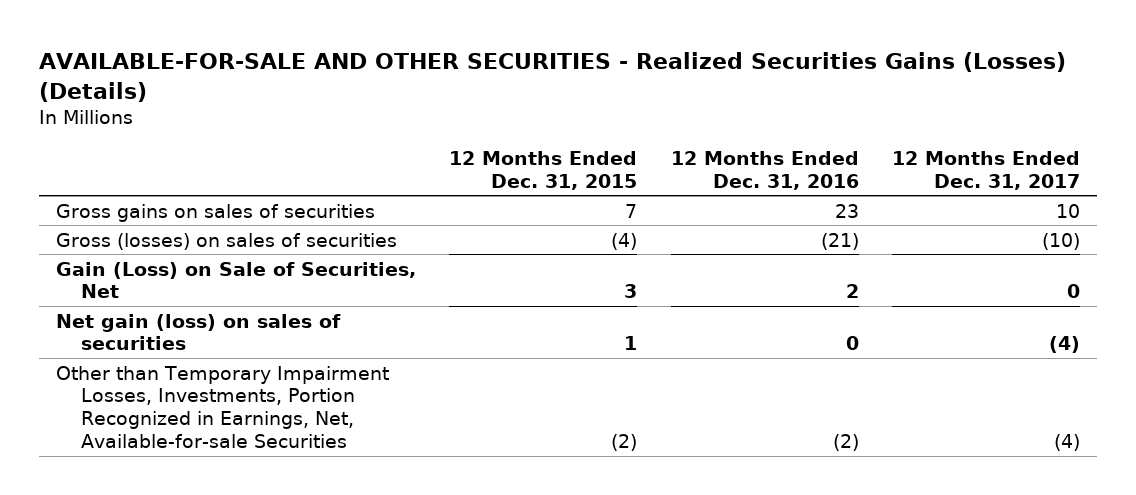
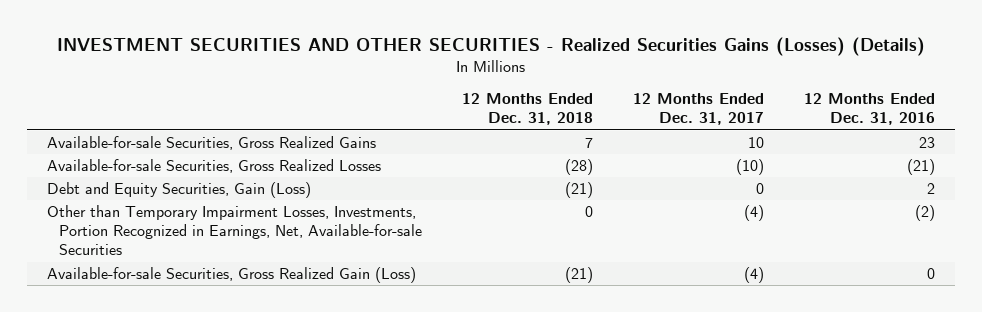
[39,51,1067,102] AVAILABLE-FOR-SALE AND OTHER SECURITIES - Realized Securities Gains (Losses) (Details) -> [57,37,926,57] INVESTMENT SECURITIES AND OTHER SECURITIES - Realized Securities Gains (Losses) (Details)
[449,151,638,190] 12 Months Ended Dec. 31, 2015 -> none
none -> [462,93,594,126] 12 Months Ended Dec. 31, 2018
[55,261,416,299] Gain (Loss) on Sale of Securities, Net -> none
[55,313,341,351] Net gain (loss) on sales of securities -> none
[55,203,375,222] Gross gains on sales of securities -> [47,136,377,151] Available-for-sale Securities, Gross Realized Gains
[55,232,397,250] Gross (losses) on sales of securities -> [47,159,382,174] Available-for-sale Securities, Gross Realized Losses
none -> [47,182,312,199] Debt and Equity Securities, Gain (Loss)
none -> [47,267,417,284] Available-for-sale Securities, Gross Realized Gain (Loss)

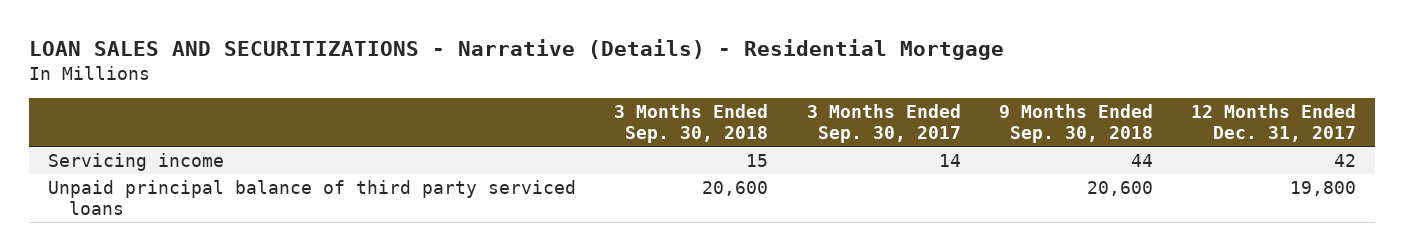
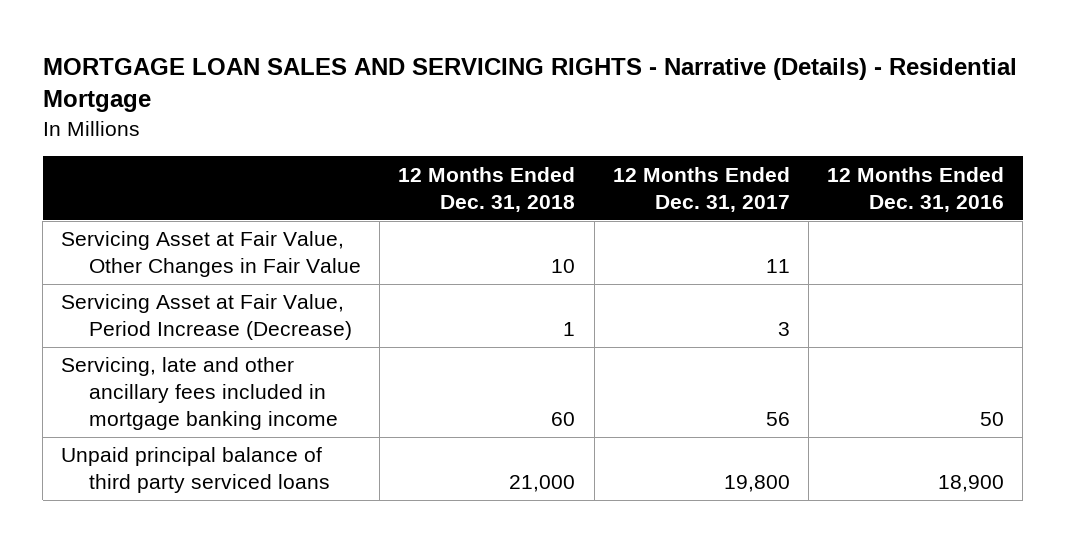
[28,39,1004,61] LOAN SALES AND SECURITIZATIONS - Narrative (Details) - Residential Mortgage -> [42,58,1017,113] MORTGAGE LOAN SALES AND SERVICING RIGHTS - Narrative (Details) - Residential Mortgage
[614,103,769,144] 3 Months Ended Sep. 30, 2018 -> none
[806,103,961,144] 3 Months Ended Sep. 30, 2017 -> none
[998,103,1153,144] 9 Months Ended Sep. 30, 2018 -> none
none -> [398,166,576,212] 12 Months Ended Dec. 31, 2018
none -> [827,166,1005,212] 12 Months Ended Dec. 31, 2016
[47,152,224,171] Servicing income -> none
none -> [61,231,362,278] Servicing Asset at Fair Value, Other Changes in Fair Value
none -> [61,294,353,341] Servicing Asset at Fair Value, Period Increase (Decrease)
none -> [61,357,339,431] Servicing, late and other ancillary fees included in mortgage banking income

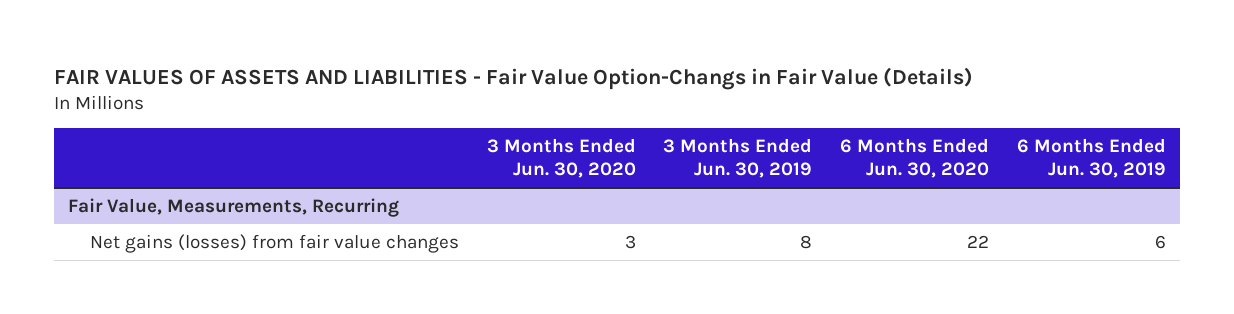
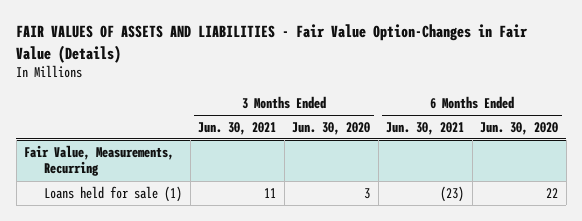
[54,66,974,90] FAIR VALUES OF ASSETS AND LIABILITIES - Fair Value Option-Changs in Fair Value (Details) -> [16,24,529,63] FAIR VALUES OF ASSETS AND LIABILITIES - Fair Value Option-Changes in Fair Value (Details)
[663,137,813,179] 3 Months Ended Jun. 30, 2019 -> none
[1016,137,1166,179] 6 Months Ended Jun. 30, 2019 -> none
none -> [198,121,277,135] Jun. 30, 2021
none -> [386,121,465,135] Jun. 30, 2021
[90,233,460,253] Net gains (losses) from fair value changes -> [44,185,183,202] Loans held for sale (1)

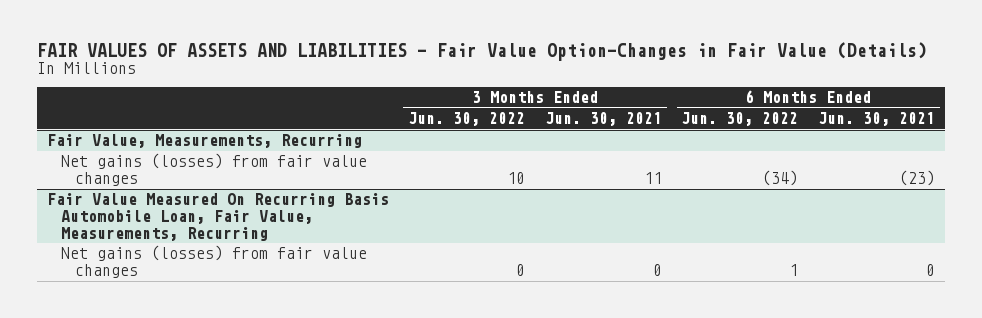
[292,121,371,135] Jun. 30, 2020 -> none
[480,121,559,135] Jun. 30, 2020 -> none
none -> [408,112,526,127] Jun. 30, 2022
none -> [681,112,799,127] Jun. 30, 2022
[44,185,183,202] Loans held for sale (1) -> [60,153,367,187] Net gains (losses) from fair value changes
none -> [46,193,389,241] Fair Value Measured On Recurring Basis Automobile Loan, Fair Value, Measurements, Recurring
none -> [60,245,367,279] Net gains (losses) from fair value changes

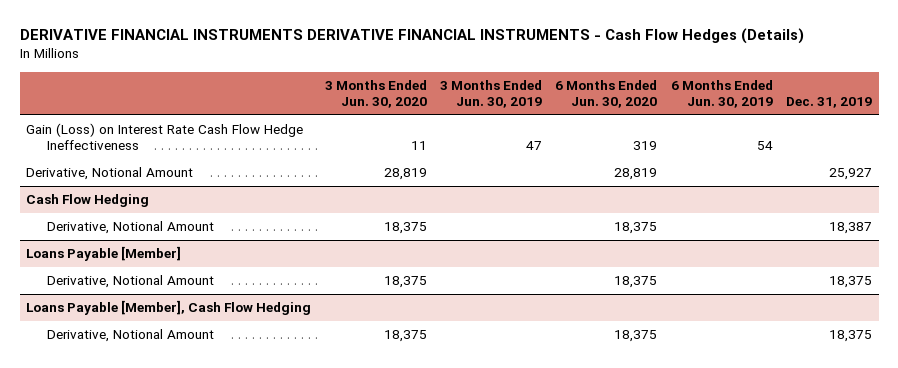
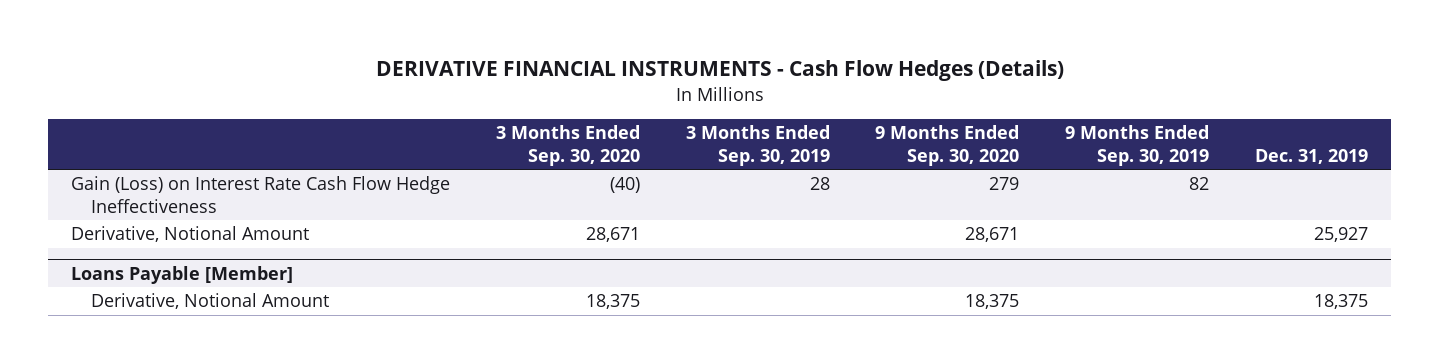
[19,28,804,45] DERIVATIVE FINANCIAL INSTRUMENTS DERIVATIVE FINANCIAL INSTRUMENTS - Cash Flow Hedges (Details) -> [375,60,1064,82] DERIVATIVE FINANCIAL INSTRUMENTS - Cash Flow Hedges (Details)
[324,79,427,108] 3 Months Ended Jun. 30, 2020 -> none
[440,79,543,108] 3 Months Ended Jun. 30, 2019 -> none
[555,79,658,108] 6 Months Ended Jun. 30, 2020 -> none
[670,79,773,108] 6 Months Ended Jun. 30, 2019 -> none
none -> [495,125,640,166] 3 Months Ended Sep. 30, 2020
none -> [685,125,830,166] 3 Months Ended Sep. 30, 2019
none -> [875,125,1020,166] 9 Months Ended Sep. 30, 2020
none -> [1065,125,1210,166] 9 Months Ended Sep. 30, 2019
[26,194,150,208] Cash Flow Hedging -> none
[46,221,214,235] Derivative, Notional Amount -> none
[26,300,312,316] Loans Payable [Member], Cash Flow Hedging -> none
[46,329,214,343] Derivative, Notional Amount -> none

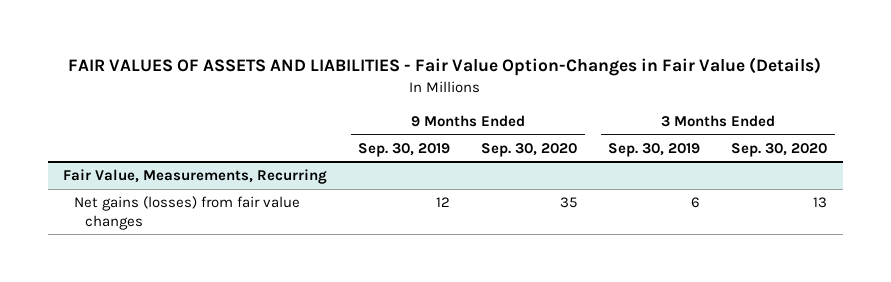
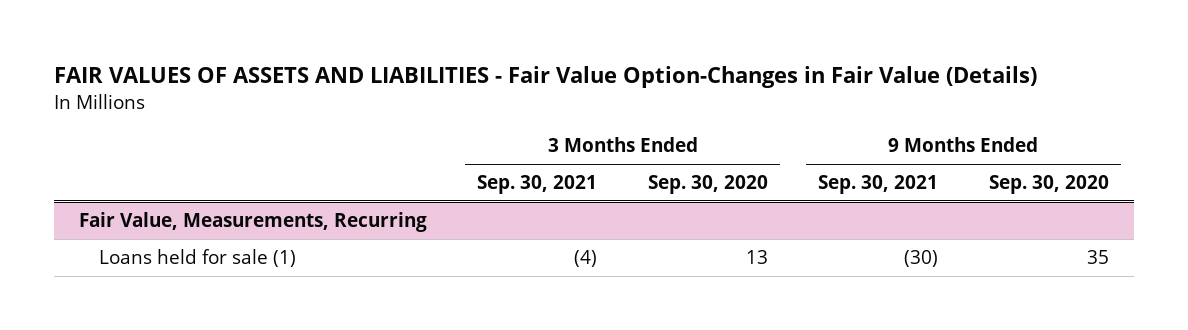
[358,142,451,157] Sep. 30, 2019 -> none
[608,142,701,157] Sep. 30, 2019 -> none
none -> [477,175,598,195] Sep. 30, 2021
none -> [818,175,939,195] Sep. 30, 2021
[74,196,301,230] Net gains (losses) from fair value changes -> [99,248,297,267] Loans held for sale (1)

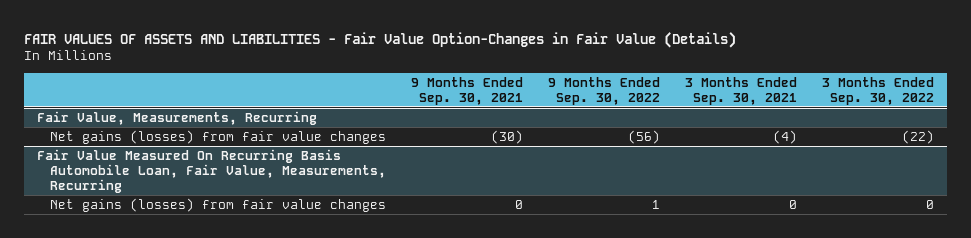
[647,175,768,195] Sep. 30, 2020 -> none
[988,175,1109,195] Sep. 30, 2020 -> none
none -> [548,76,661,105] 9 Months Ended Sep. 30, 2022
none -> [822,76,935,105] 3 Months Ended Sep. 30, 2022
[99,248,297,267] Loans held for sale (1) -> [50,129,387,144] Net gains (losses) from fair value changes
none -> [37,148,387,194] Fair Value Measured On Recurring Basis Automobile Loan, Fair Value, Measurements, Recurring
none -> [50,197,387,212] Net gains (losses) from fair value changes

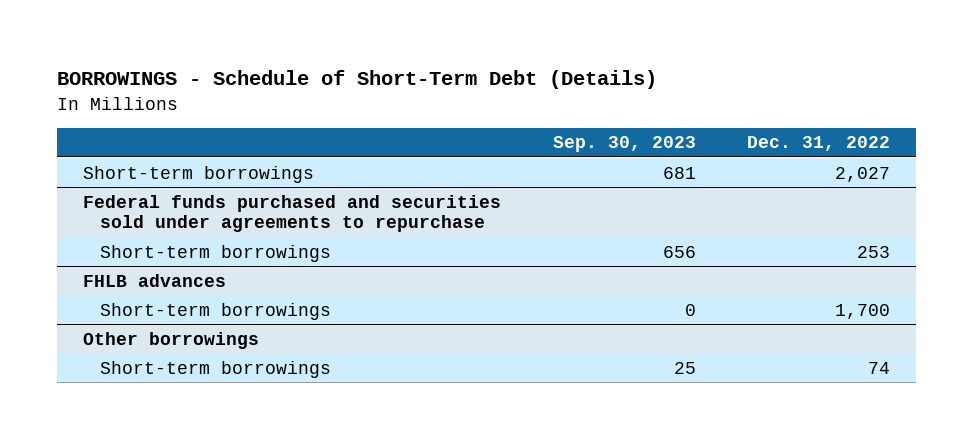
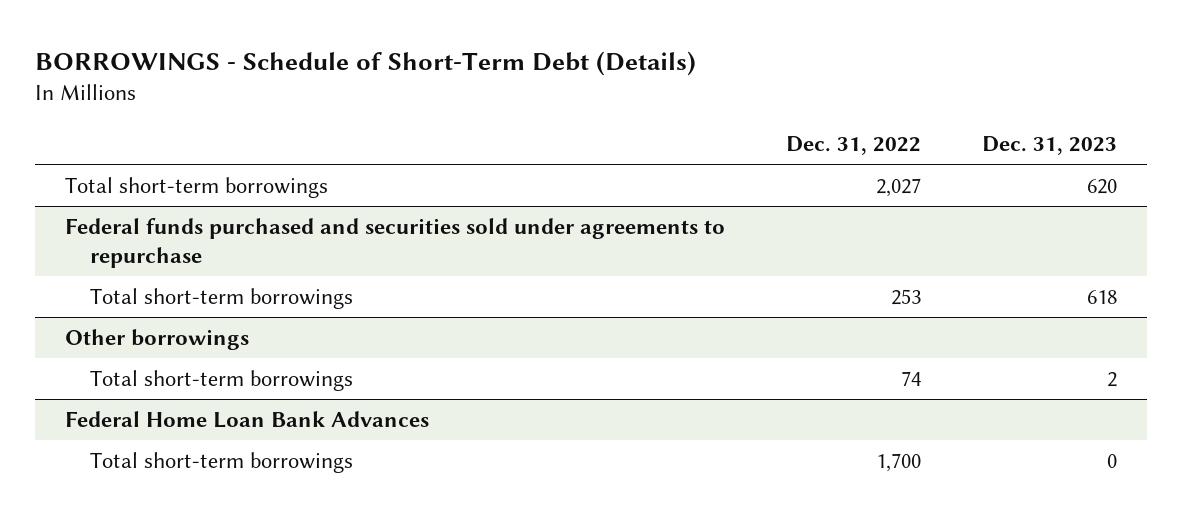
[552,136,696,153] Sep. 30, 2023 -> none
none -> [981,136,1117,156] Dec. 31, 2023
[83,165,315,183] Short-term borrowings -> [65,177,329,199] Total short-term borrowings
[83,273,227,287] FHLB advances -> none
[99,302,331,320] Short-term borrowings -> none
[99,244,331,262] Short-term borrowings -> [90,288,354,310] Total short-term borrowings
[99,360,331,378] Short-term borrowings -> [90,370,354,392] Total short-term borrowings
none -> [65,411,430,429] Federal Home Loan Bank Advances
none -> [90,452,354,474] Total short-term borrowings

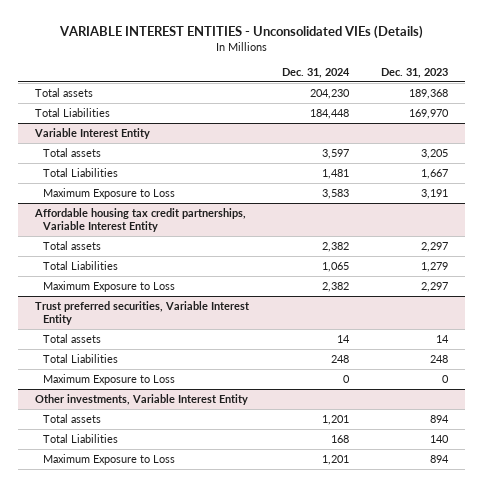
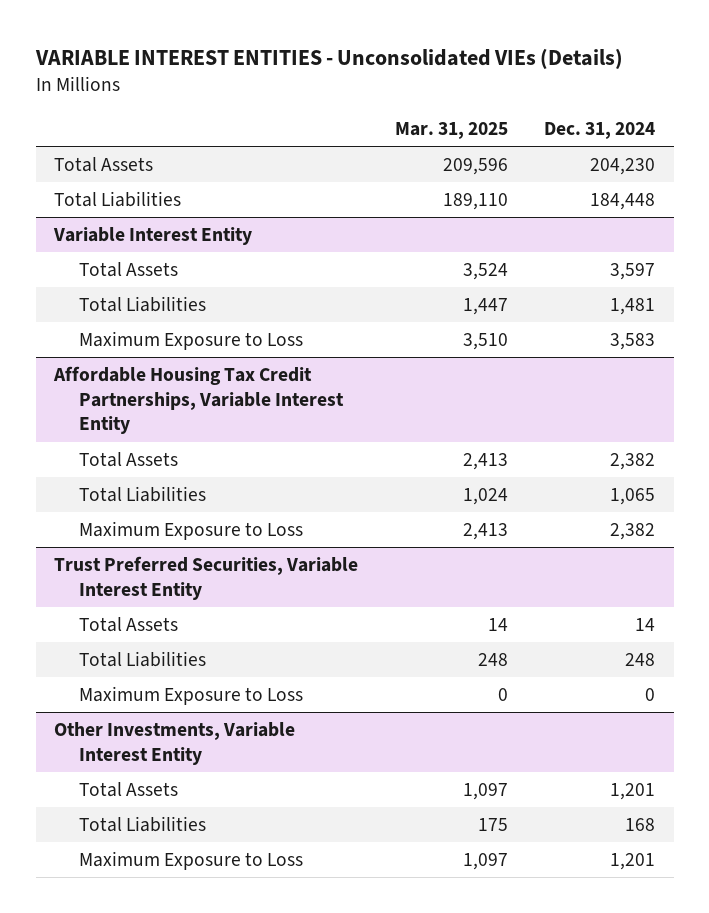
[381,67,449,78] Dec. 31, 2023 -> none
none -> [394,121,508,139] Mar. 31, 2025
[34,87,93,97] Total assets -> [53,157,153,173] Total Assets
[43,147,102,157] Total assets -> [79,262,179,278] Total Assets
[33,207,246,233] Affordable housing tax credit partnerships, Variable Interest Entity -> [52,366,345,435] Affordable Housing Tax Credit Partnerships, Variable Interest Entity
[43,240,102,250] Total assets -> [79,452,179,468] Total Assets
[34,300,250,326] Trust preferred securities, Variable Interest Entity -> [53,556,358,600] Trust Preferred Securities, Variable Interest Entity
[43,333,102,343] Total assets -> [79,617,179,633] Total Assets
[34,393,248,405] Other investments, Variable Interest Entity -> [53,722,295,765] Other Investments, Variable Interest Entity
[43,413,102,423] Total assets -> [79,782,179,798] Total Assets

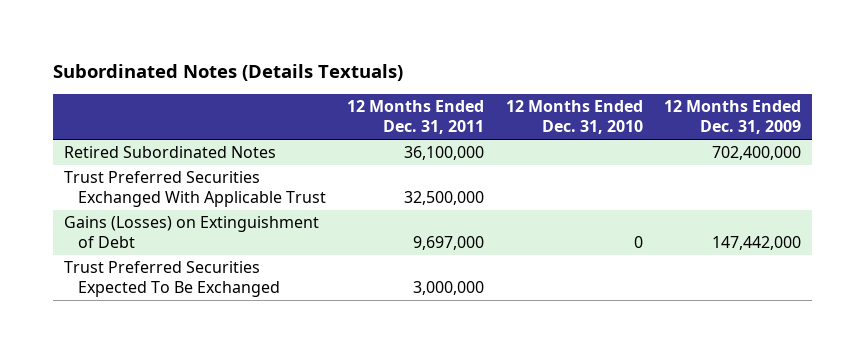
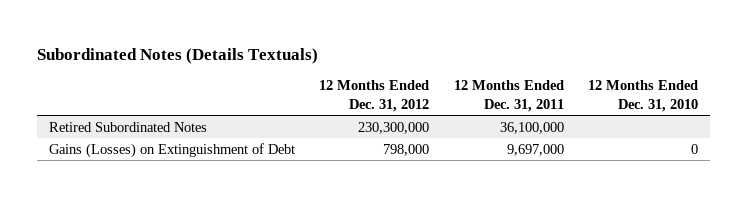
[664,100,802,135] 12 Months Ended Dec. 31, 2009 -> none
none -> [319,80,430,112] 12 Months Ended Dec. 31, 2012
[64,171,326,208] Trust Preferred Securities Exchanged With Applicable Trust -> none
[64,261,280,298] Trust Preferred Securities Expected To Be Exchanged -> none

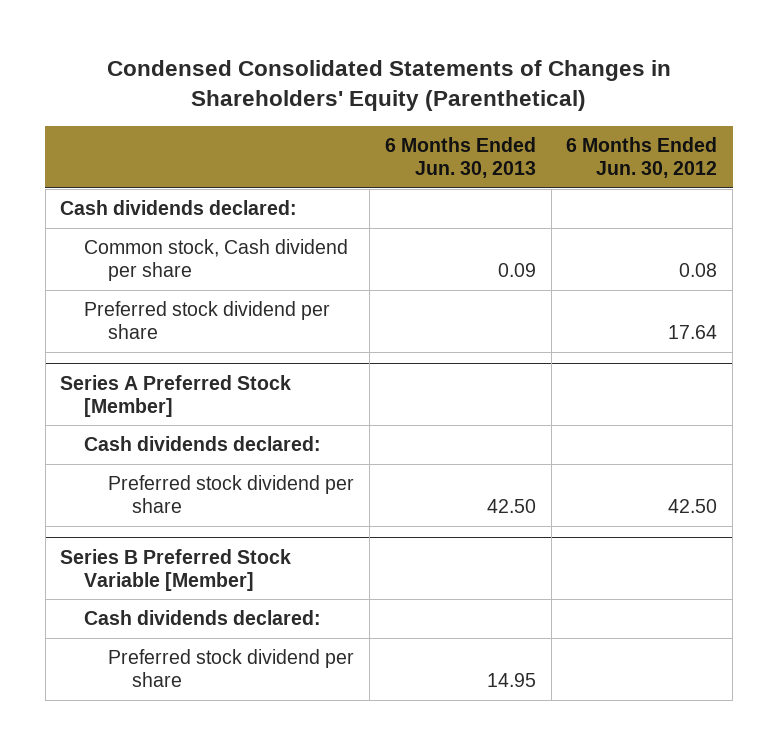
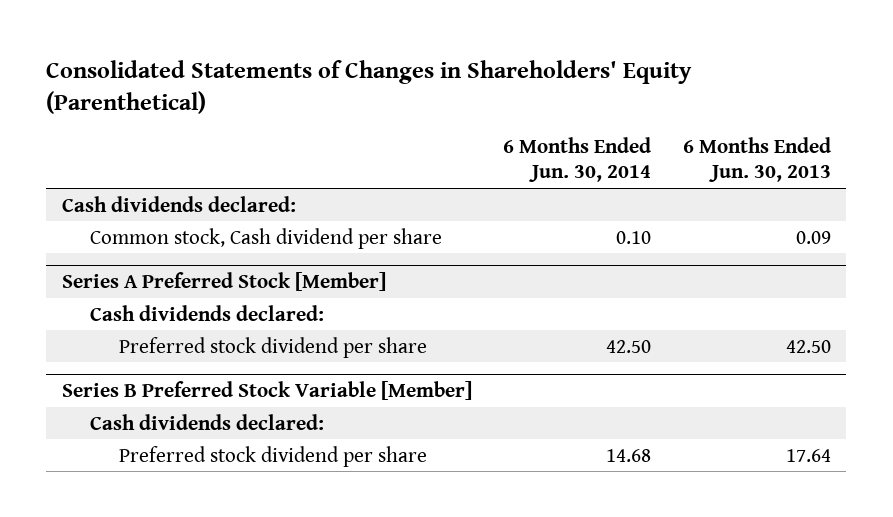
[106,59,671,112] Condensed Consolidated Statements of Changes in Shareholders' Equity (Parenthetical) -> [46,59,693,114] Consolidated Statements of Changes in Shareholders' Equity (Parenthetical)
[566,137,718,179] 6 Months Ended Jun. 30, 2012 -> none
none -> [503,136,652,183] 6 Months Ended Jun. 30, 2014
[84,301,331,340] Preferred stock dividend per share -> none
[486,673,536,688] 14.95 -> [785,448,831,462] 17.64

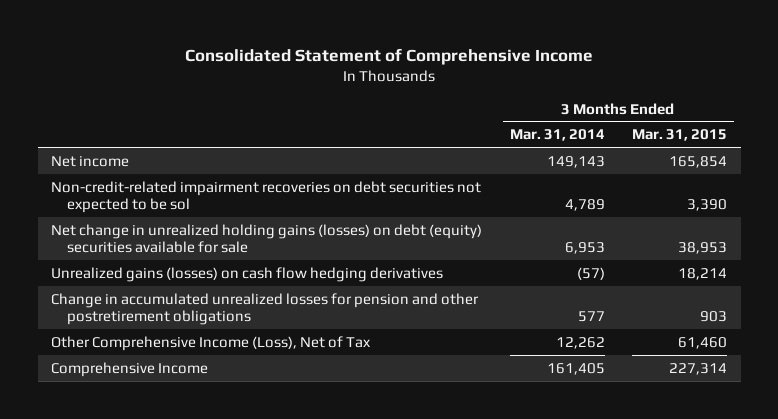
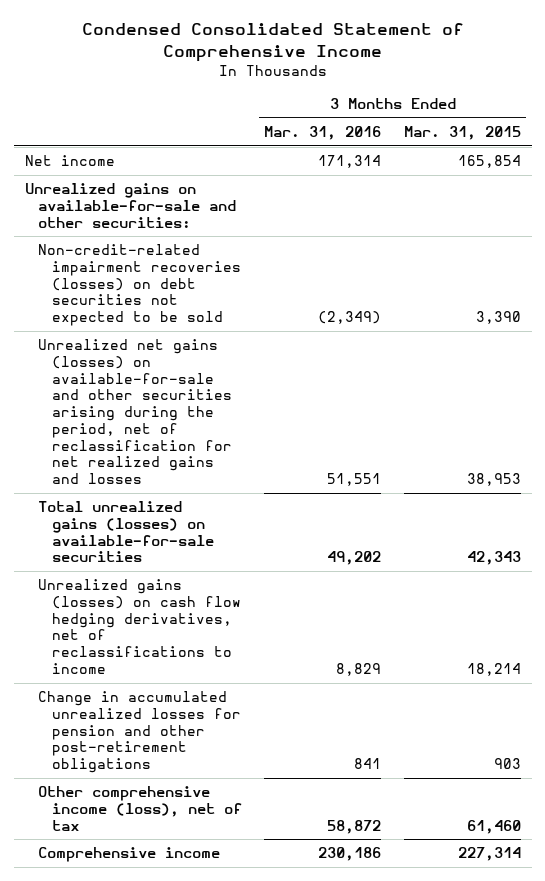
[185,47,594,65] Consolidated Statement of Comprehensive Income -> [81,23,464,63] Condensed Consolidated Statement of Comprehensive Income
[509,129,605,142] Mar. 31, 2014 -> none
none -> [264,126,382,141] Mar. 31, 2016
none -> [24,183,237,228] Unrealized gains on available-for-sale and other securities:
[51,180,482,214] Non-credit-related impairment recoveries on debt securities not expected to be sol -> [38,244,242,327] Non-credit-related impairment recoveries (losses) on debt securities not expected to be sold
[51,223,483,254] Net change in unrealized holding gains (losses) on debt (equity) securities available for sale -> [38,339,233,485] Unrealized net gains (losses) on available-for-sale and other securities arising during the period, net of reclassification for net realized gains and losses
none -> [38,501,215,563] Total unrealized gains (losses) on available-for-sale securities
[51,266,444,282] Unrealized gains (losses) on cash flow hedging derivatives -> [38,579,242,674] Unrealized gains (losses) on cash flow hedging derivatives, net of reclassifications to income
[51,292,480,326] Change in accumulated unrealized losses for pension and other postretirement obligations -> [38,691,242,774] Change in accumulated unrealized losses for pension and other post-retirement obligations
[51,335,372,351] Other Comprehensive Income (Loss), Net of Tax -> [38,786,243,831] Other comprehensive income (loss), net of tax
[51,361,209,377] Comprehensive Income -> [38,847,221,863] Comprehensive income

